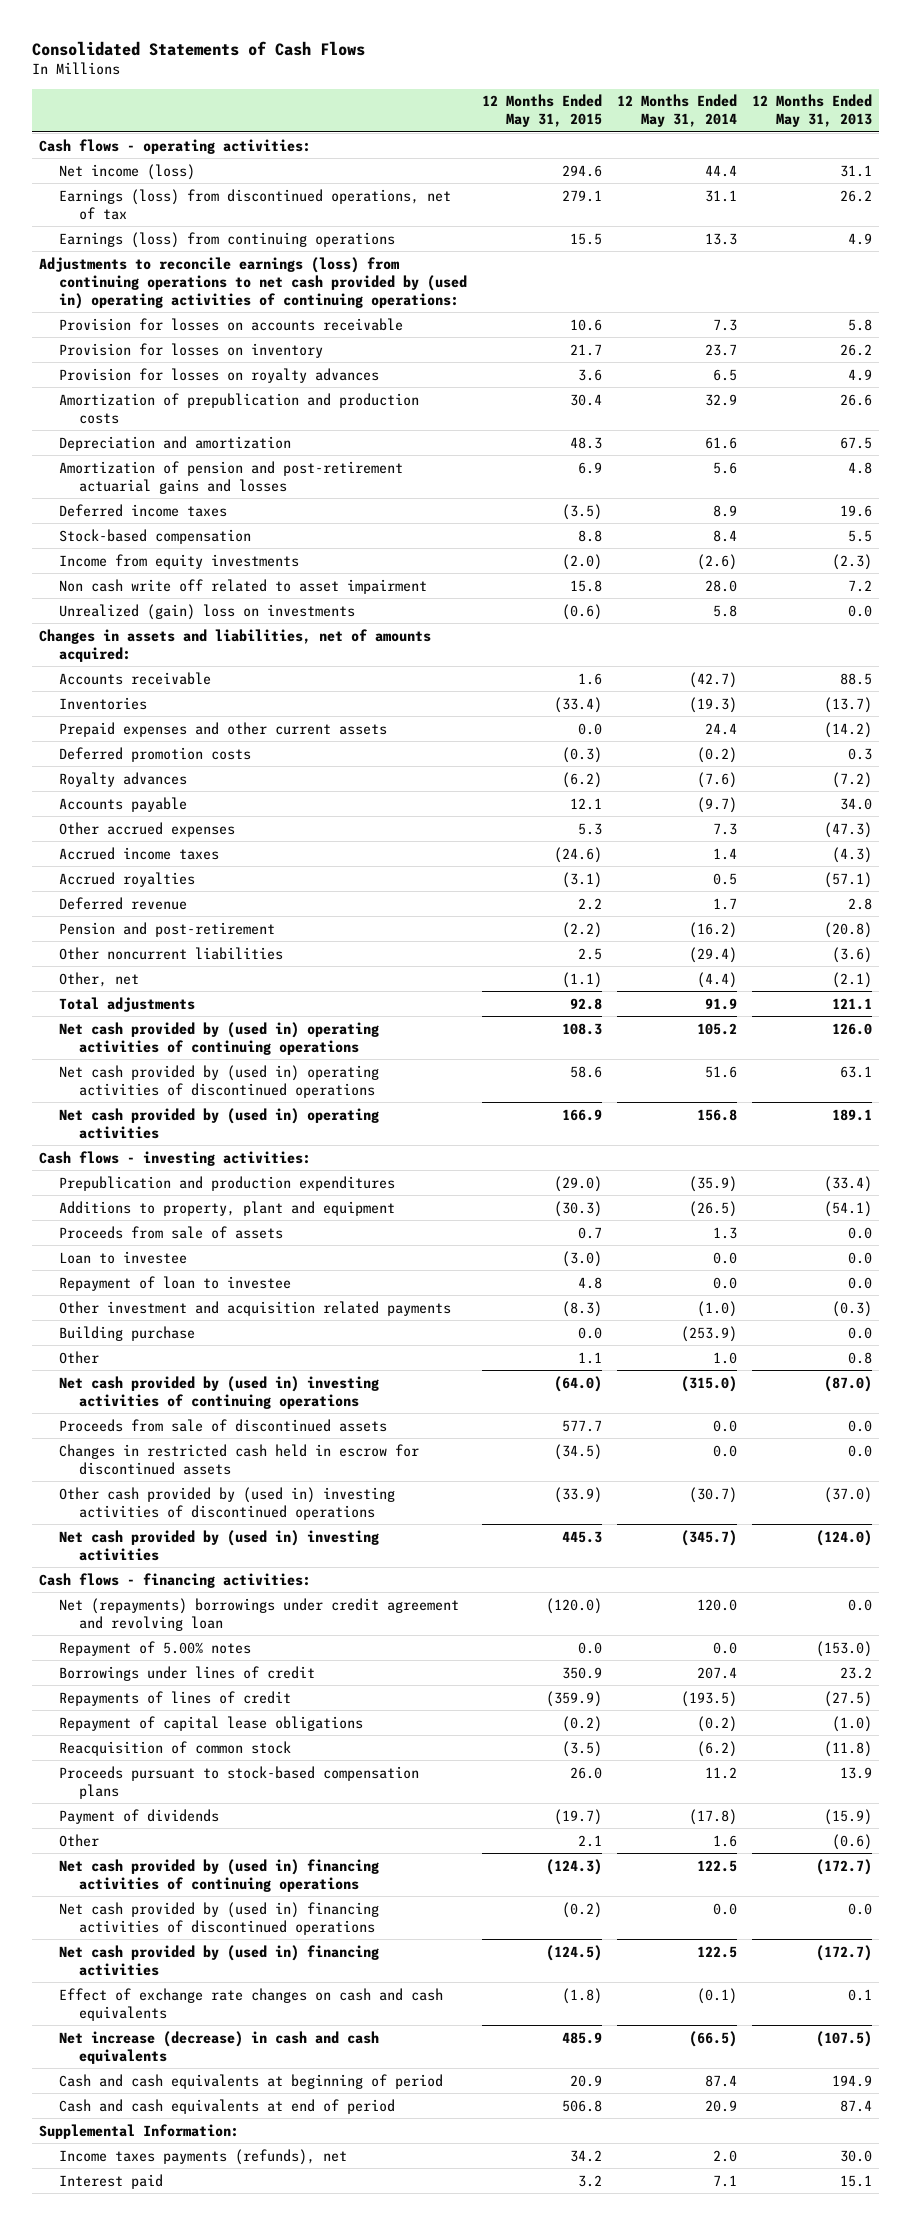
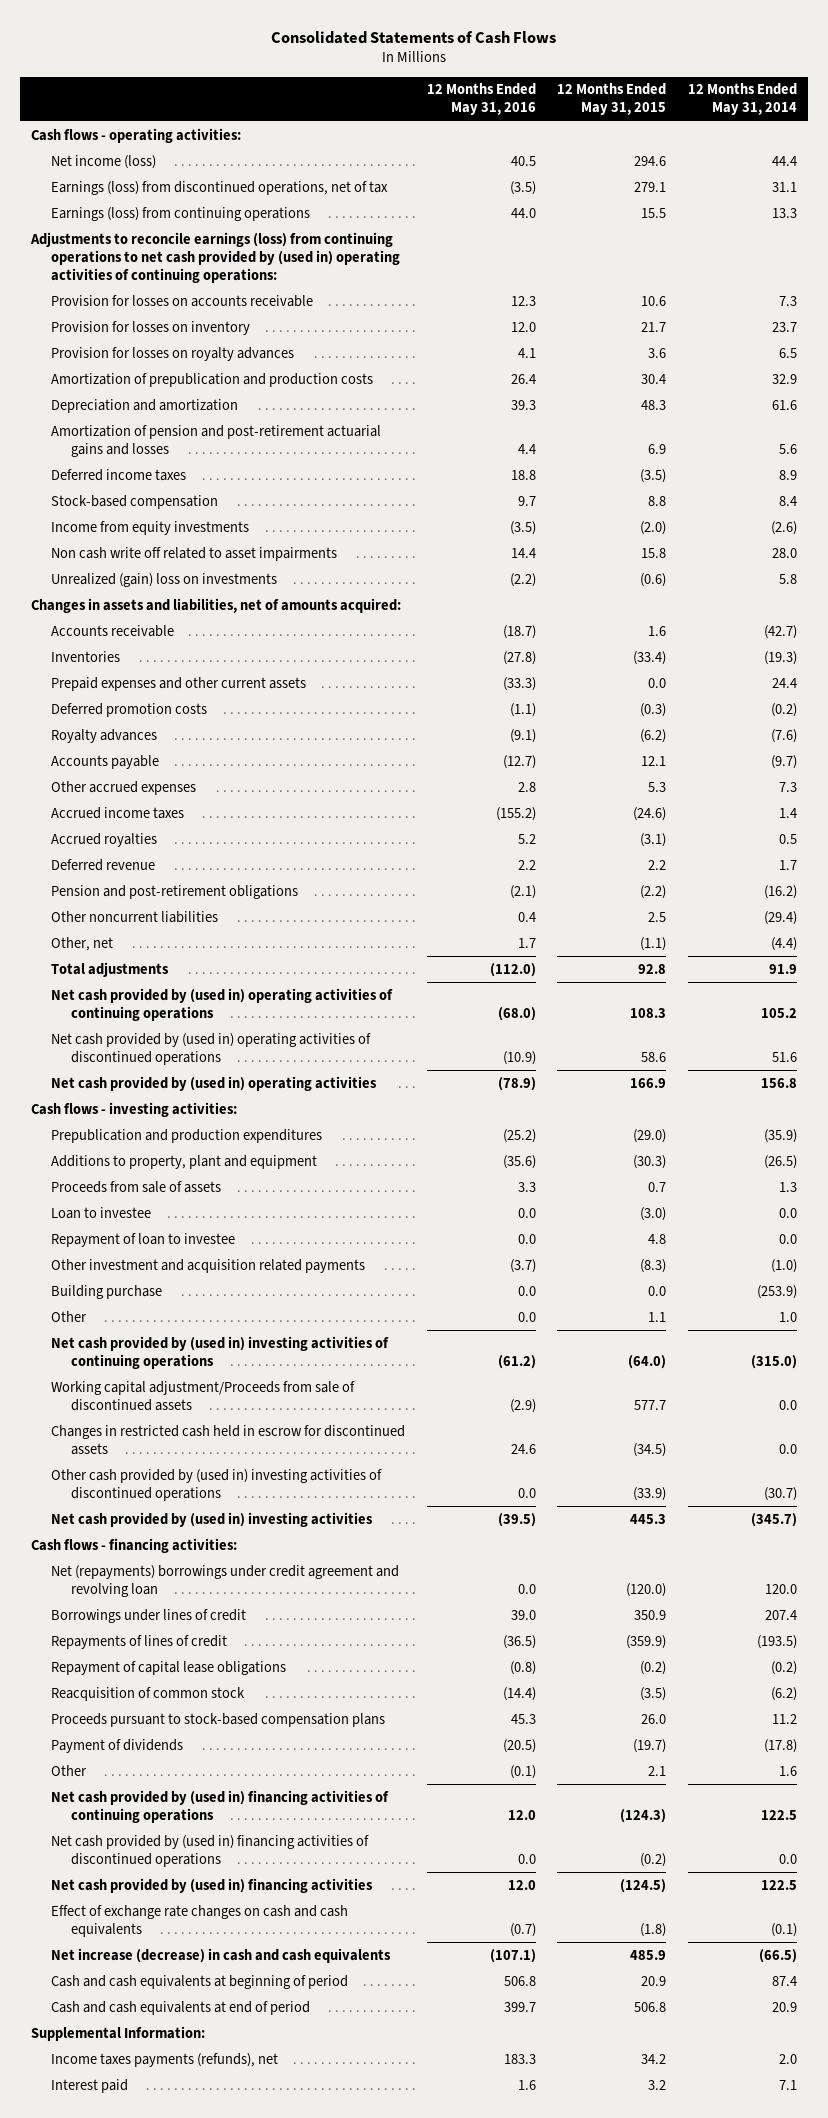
[751,94,872,128] 12 Months Ended May 31, 2013 -> none
none -> [426,83,536,116] 12 Months Ended May 31, 2016
[59,578,428,594] Non cash write off related to asset impairment -> [51,546,338,561] Non cash write off related to asset impairments
[59,921,276,937] Pension and post-retirement -> [51,884,299,899] Pension and post-retirement obligations
[59,1418,388,1432] Proceeds from sale of discontinued assets -> [51,1380,356,1411] Working capital adjustment/Proceeds from sale of discontinued assets
[59,1640,252,1656] Repayment of 5.00% notes -> none

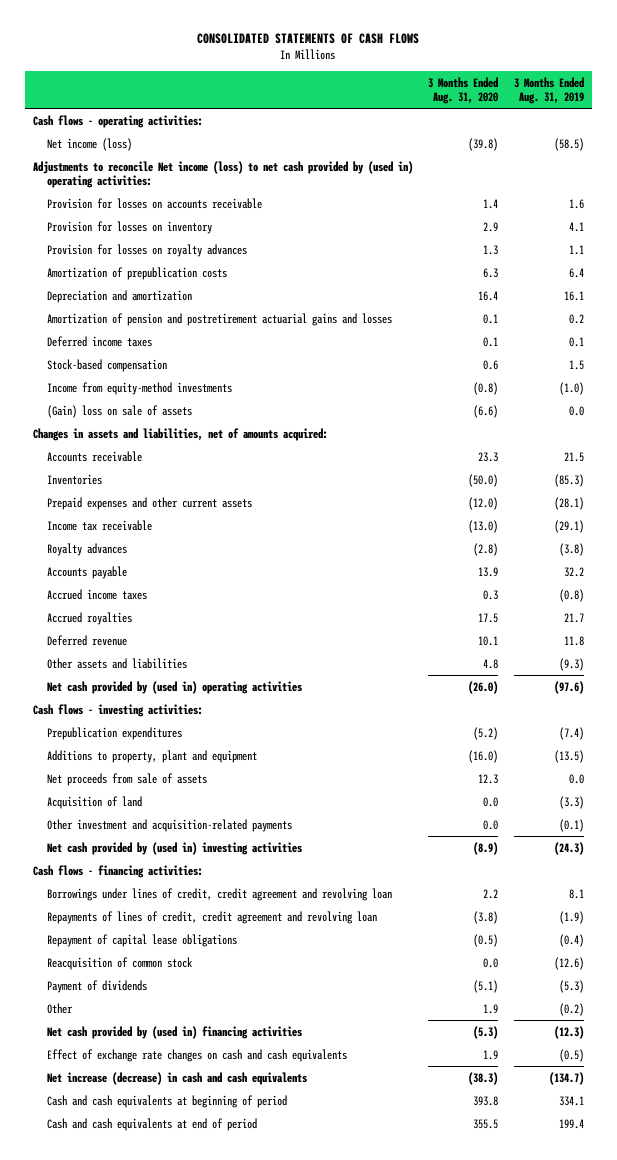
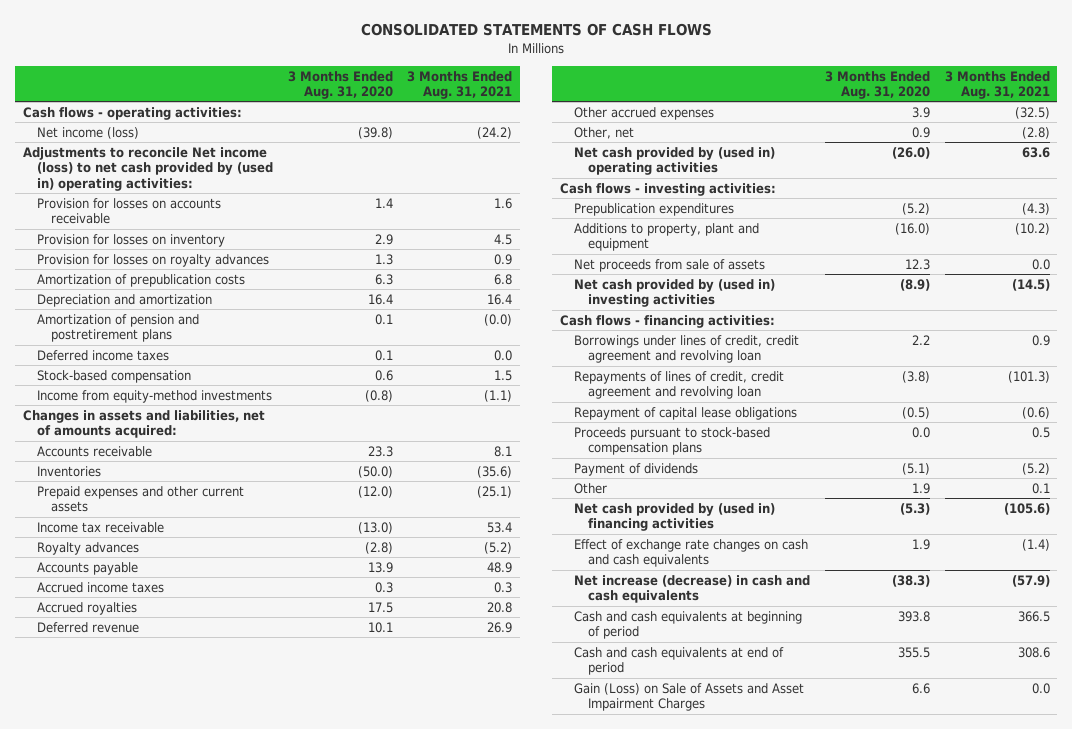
[513,76,584,104] 3 Months Ended Aug. 31, 2019 -> none
none -> [407,70,513,100] 3 Months Ended Aug. 31, 2021
[46,312,392,326] Amortization of pension and postretirement actuarial gains and losses -> [36,313,199,343] Amortization of pension and postretirement plans
[46,404,192,418] (Gain) loss on sale of assets -> none
none -> [573,106,714,120] Other accrued expenses
[46,657,187,669] Other assets and liabilities -> [573,126,634,139] Other, net
[483,658,499,669] 4.8 -> [911,126,930,138] 0.9
[46,795,142,809] Acquisition of land -> none
[46,818,292,832] Other investment and acquisition-related payments -> none
[46,956,193,970] Reacquisition of common stock -> none
none -> [573,426,770,456] Proceeds pursuant to stock-based compensation plans
none -> [573,682,804,712] Gain (Loss) on Sale of Assets and Asset Impairment Charges

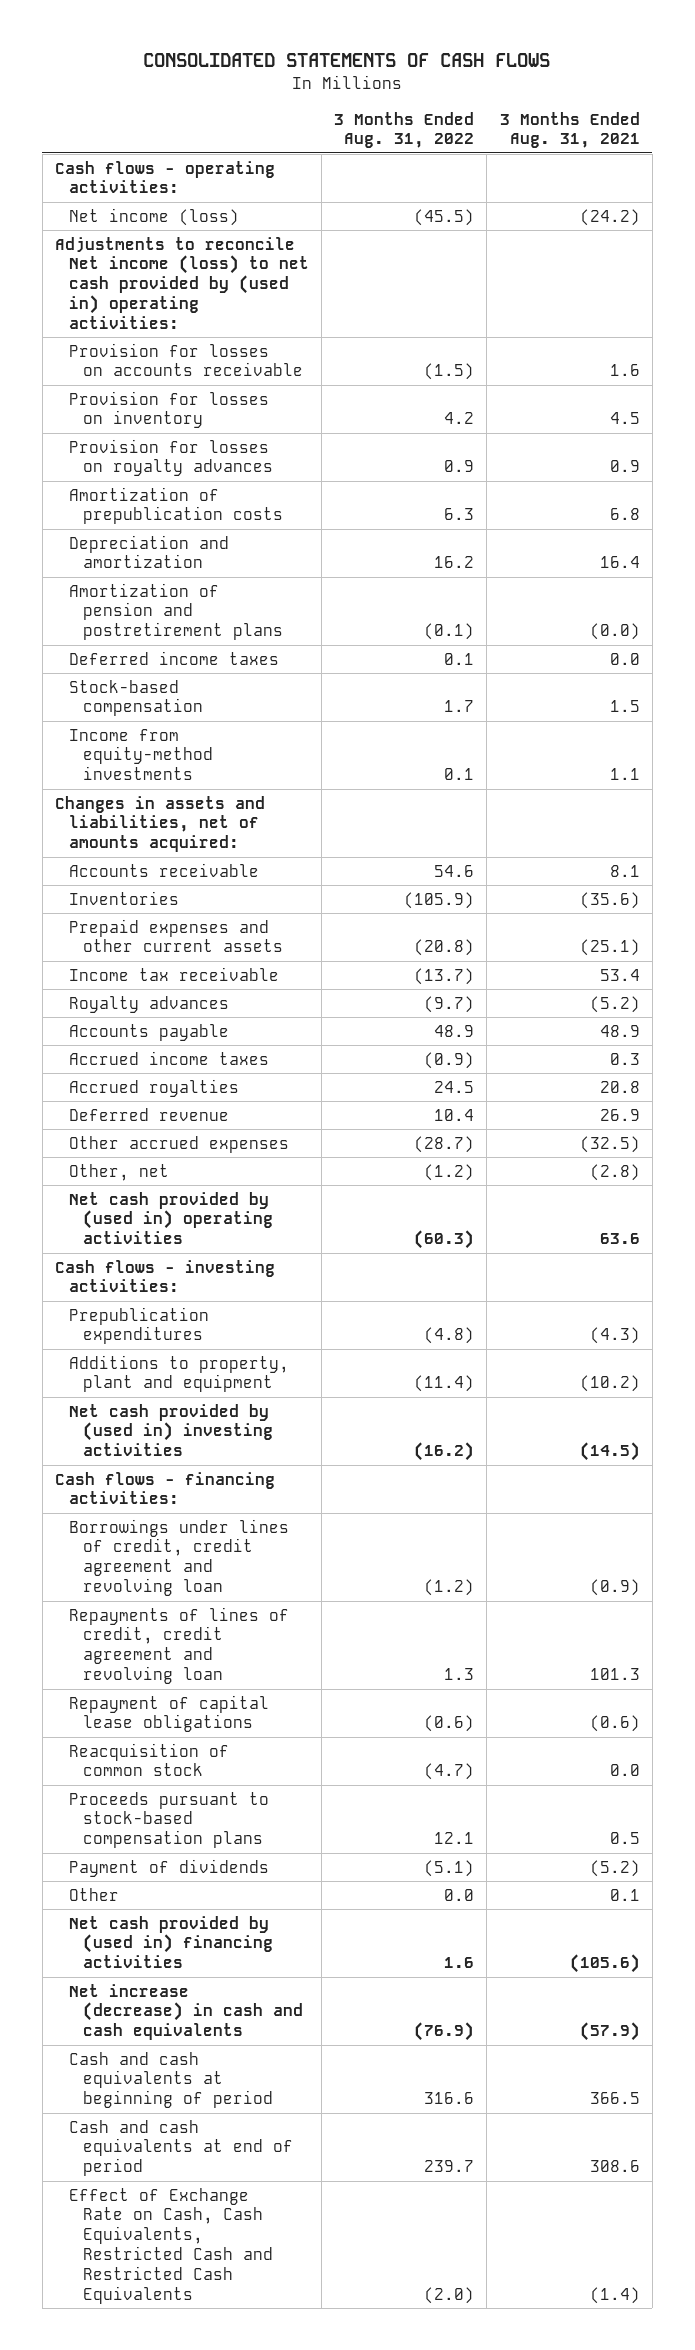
[287,70,393,100] 3 Months Ended Aug. 31, 2020 -> none
none -> [334,111,475,149] 3 Months Ended Aug. 31, 2022
[484,389,513,402] (1.1) -> [609,768,640,781] 1.1
[573,258,765,272] Net proceeds from sale of assets -> none
[1031,334,1050,346] 0.9 -> [589,1579,640,1597] (0.9)
[1007,370,1050,383] (101.3) -> [589,1668,640,1681] 101.3
none -> [68,1742,229,1777] Reacquisition of common stock
[573,538,808,568] Effect of exchange rate changes on cash and cash equivalents -> none
[573,682,804,712] Gain (Loss) on Sale of Assets and Asset Impairment Charges -> none
none -> [68,2187,273,2304] Effect of Exchange Rate on Cash, Cash Equivalents, Restricted Cash and Restricted Cash Equivalents

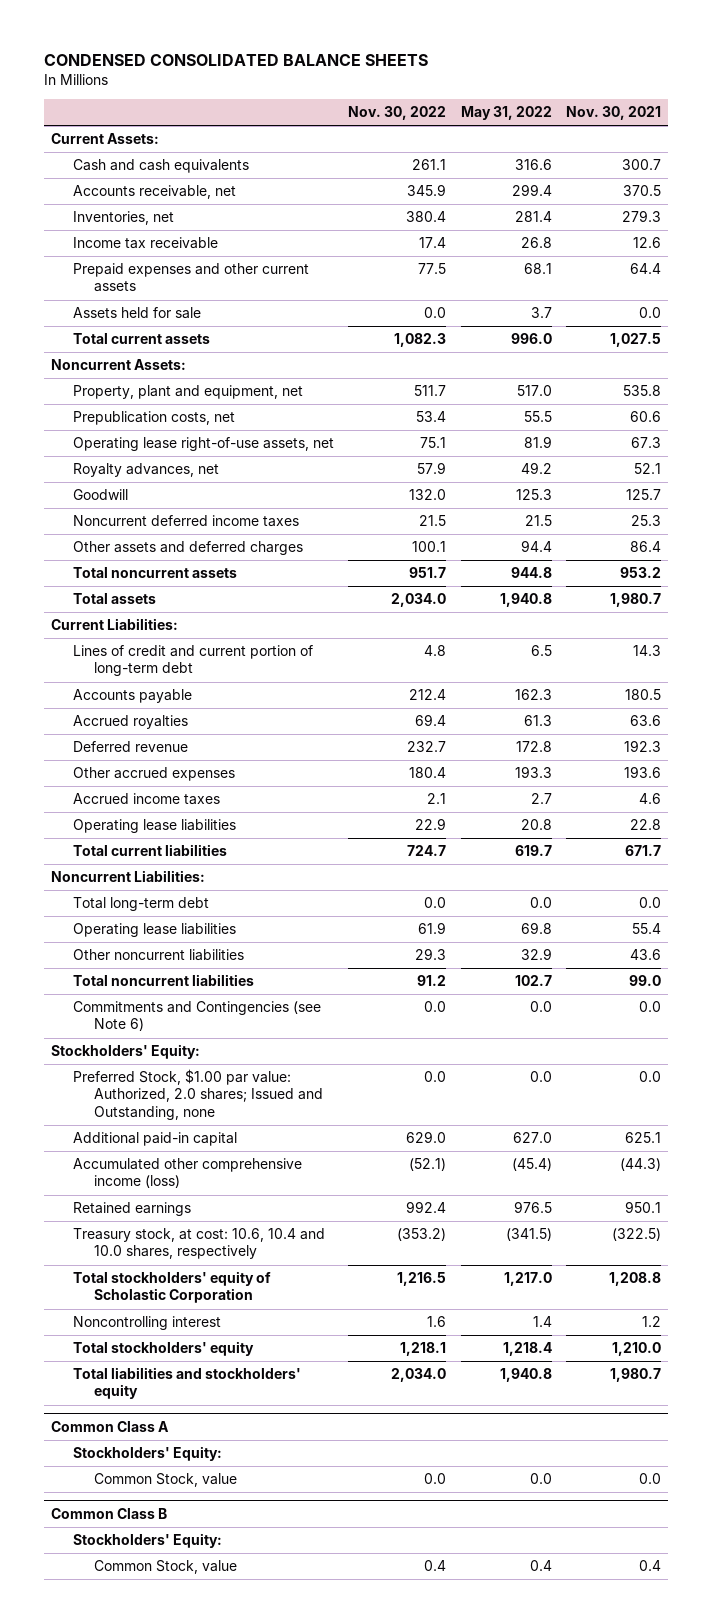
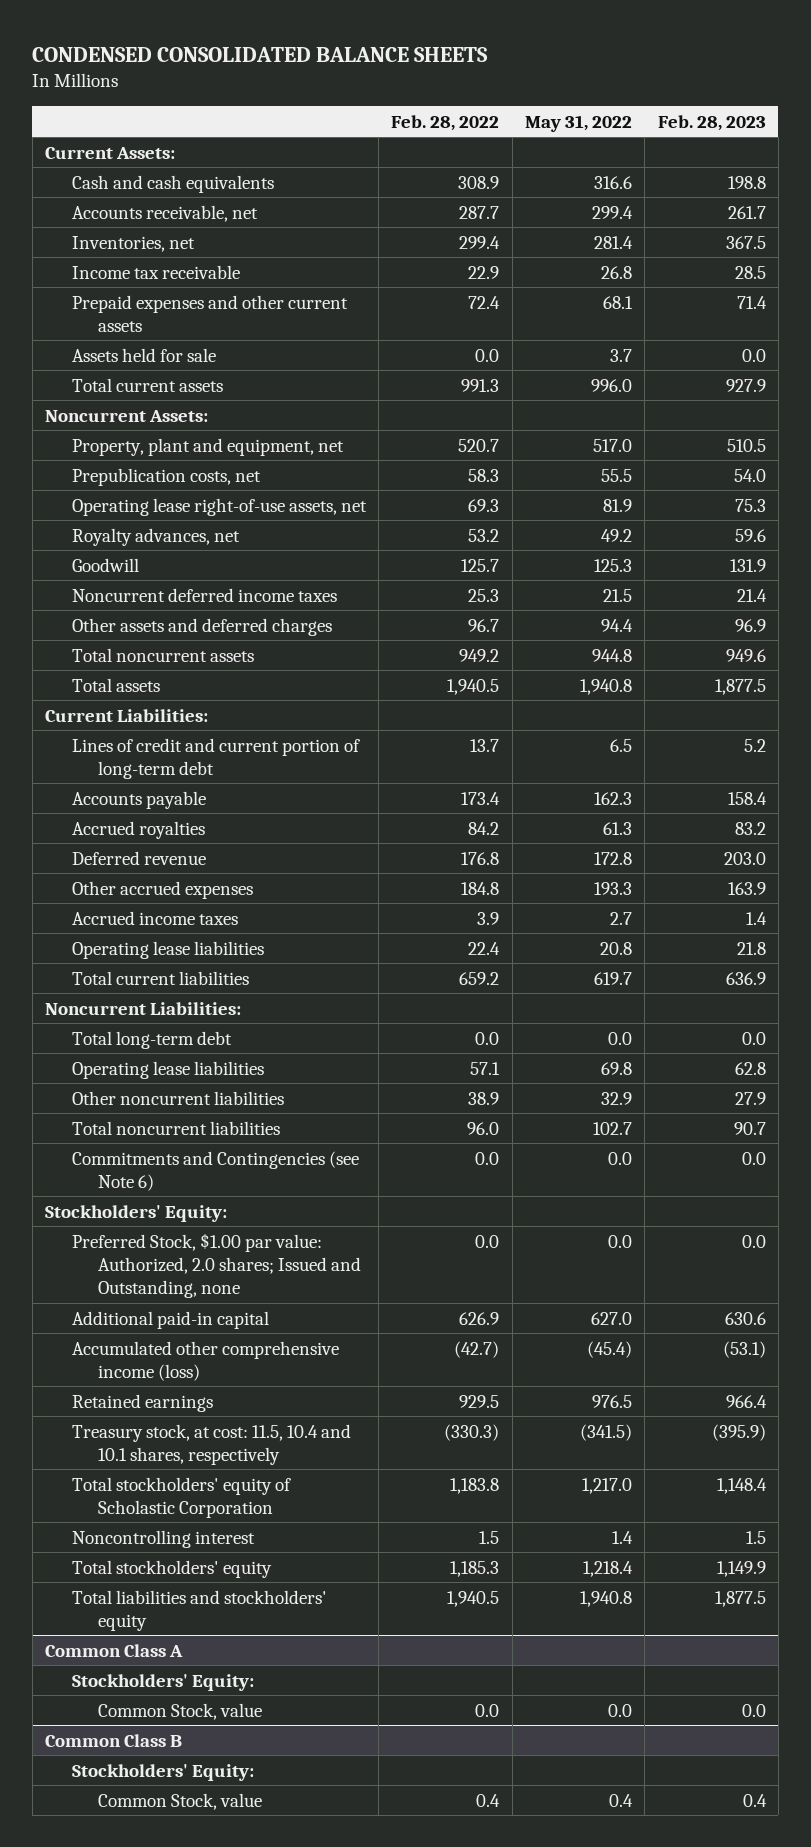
[348,106,447,121] Nov. 30, 2022 -> none
[566,106,662,121] Nov. 30, 2021 -> none
none -> [391,114,500,131] Feb. 28, 2022
none -> [657,114,766,131] Feb. 28, 2023
[72,1228,325,1260] Treasury stock, at cost: 10.6, 10.4 and 10.0 shares, respectively -> [71,1423,351,1465] Treasury stock, at cost: 11.5, 10.4 and 10.1 shares, respectively

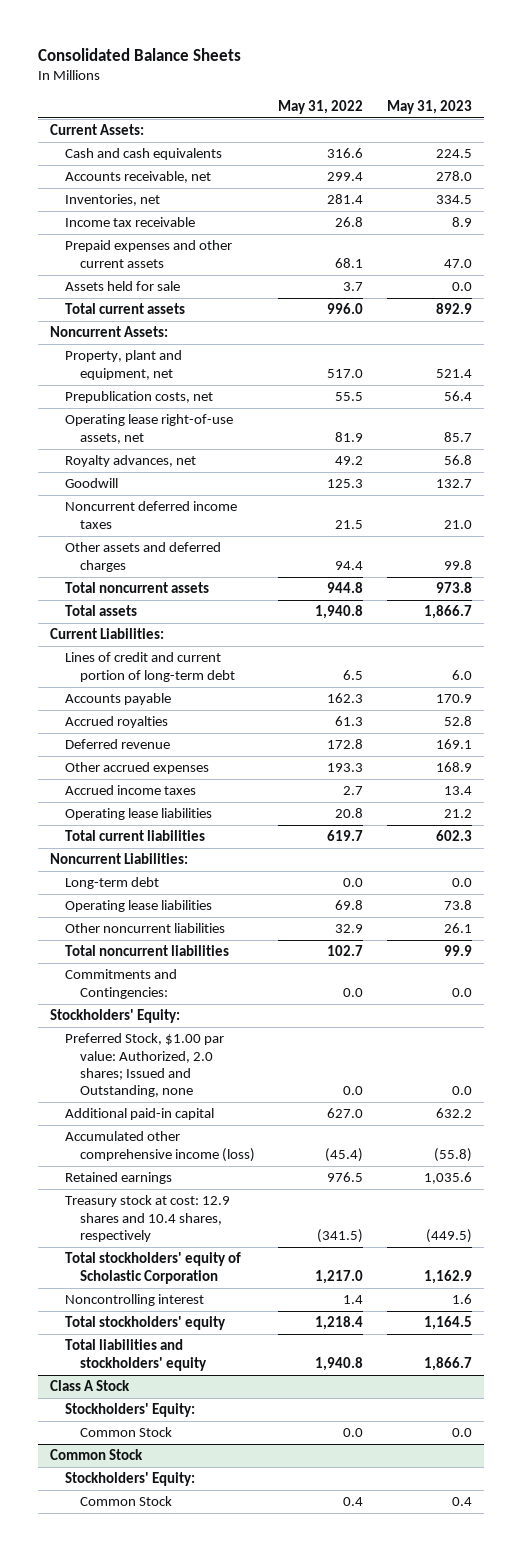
[32,46,489,62] CONDENSED CONSOLIDATED BALANCE SHEETS -> [38,47,242,61] Consolidated Balance Sheets
[391,114,500,131] Feb. 28, 2022 -> none
[657,114,766,131] Feb. 28, 2023 -> none
none -> [386,99,472,114] May 31, 2023
[71,1030,232,1049] Total long-term debt -> [65,877,160,890] Long-term debt
[71,1150,359,1191] Commitments and Contingencies (see Note 6) -> [65,969,178,999] Commitments and Contingencies:
[71,1423,351,1465] Treasury stock, at cost: 11.5, 10.4 and 10.1 shares, respectively -> [65,1195,231,1243] Treasury stock at cost: 12.9 shares and 10.4 shares, respectively
[44,1643,183,1657] Common Class A -> [50,1380,131,1392] Class A Stock
[98,1702,263,1720] Common Stock, value -> [79,1427,172,1438] Common Stock
[44,1733,182,1747] Common Class B -> [50,1449,144,1461] Common Stock
[98,1792,263,1810] Common Stock, value -> [79,1496,172,1507] Common Stock

